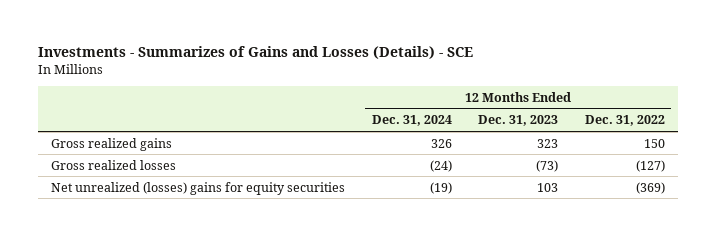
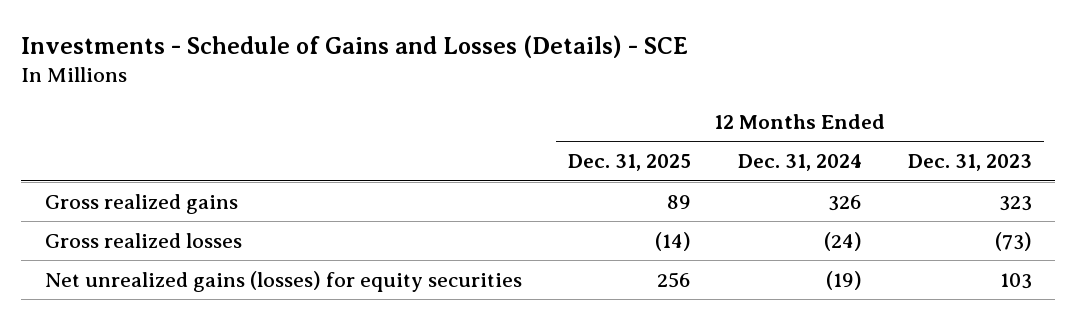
[38,46,474,60] Investments - Summarizes of Gains and Losses (Details) - SCE -> [21,34,689,58] Investments - Schedule of Gains and Losses (Details) - SCE
[584,115,665,127] Dec. 31, 2022 -> none
none -> [568,154,692,172] Dec. 31, 2025
[51,181,346,195] Net unrealized (losses) gains for equity securities -> [44,270,522,292] Net unrealized gains (losses) for equity securities

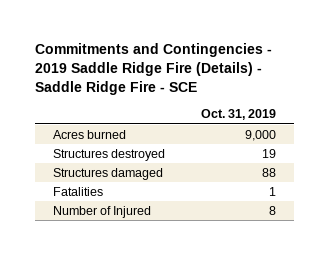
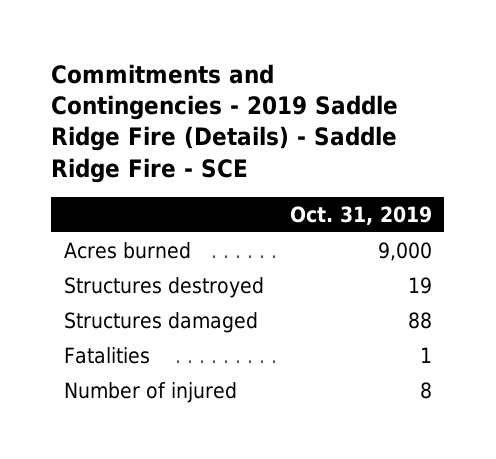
[52,205,151,218] Number of Injured -> [63,381,237,403] Number of injured

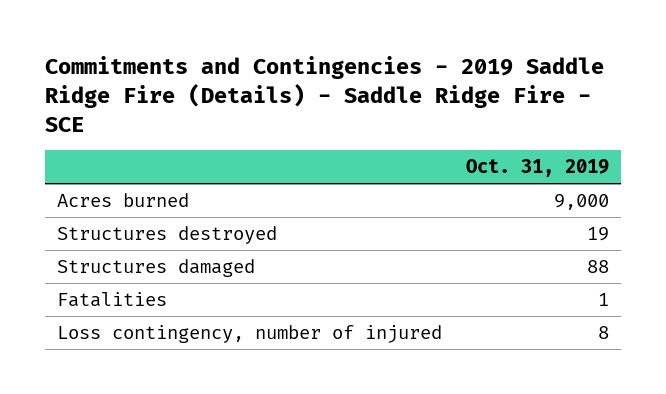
[63,381,237,403] Number of injured -> [56,324,442,343] Loss contingency, number of injured

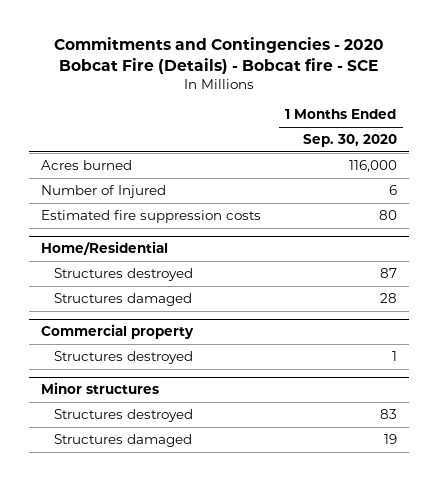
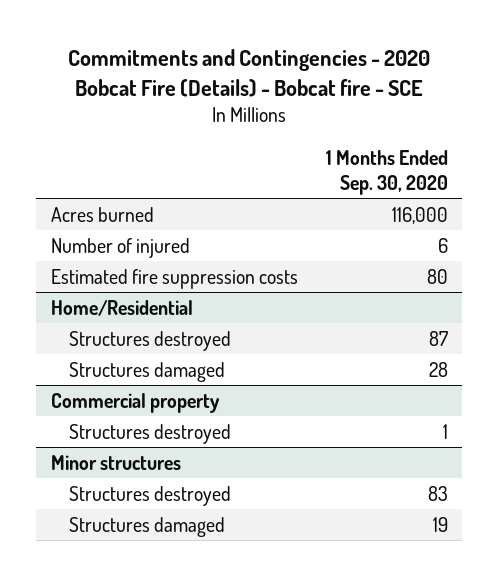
[41,185,167,199] Number of Injured -> [50,237,190,258] Number of injured

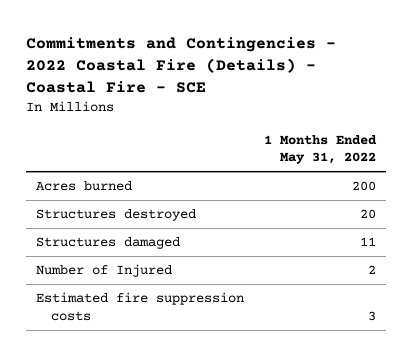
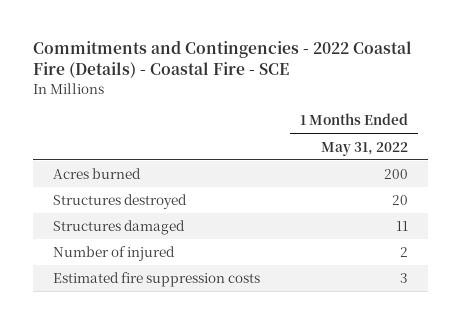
[36,263,173,277] Number of Injured -> [53,246,176,262] Number of injured

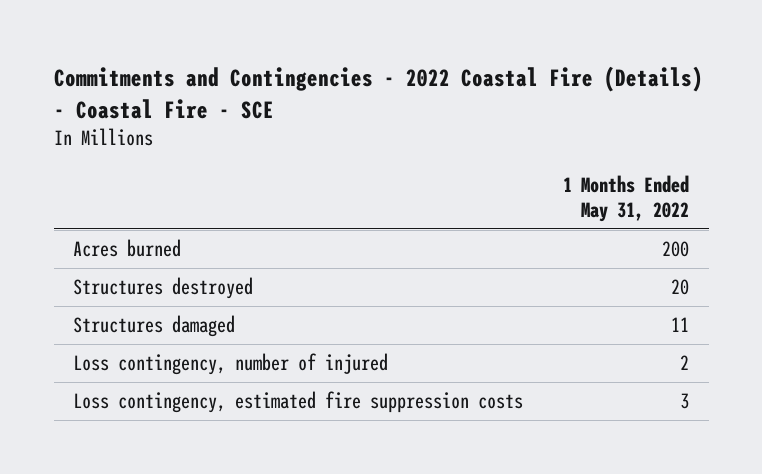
[53,246,176,262] Number of injured -> [73,353,389,376] Loss contingency, number of injured
[53,272,261,288] Estimated fire suppression costs -> [73,391,524,414] Loss contingency, estimated fire suppression costs

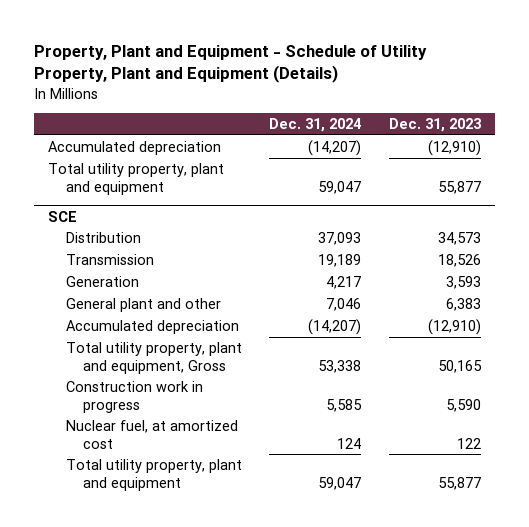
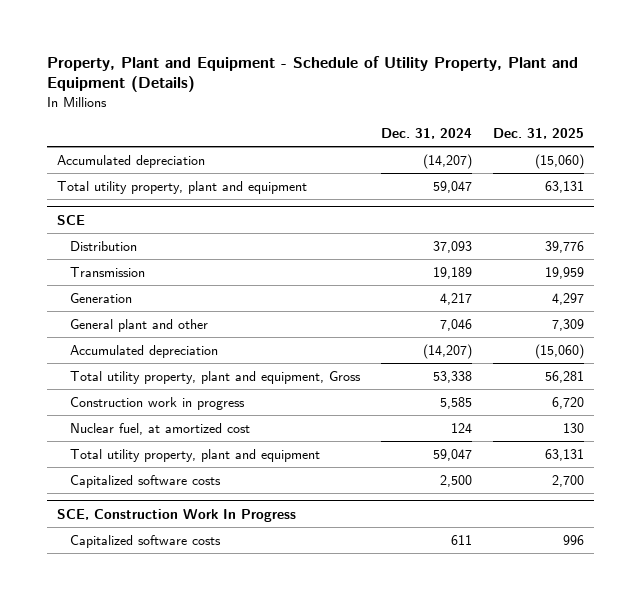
[388,118,481,133] Dec. 31, 2023 -> none
none -> [492,127,584,139] Dec. 31, 2025
none -> [70,474,222,488] Capitalized software costs
none -> [56,508,296,522] SCE, Construction Work In Progress
none -> [70,534,222,548] Capitalized software costs

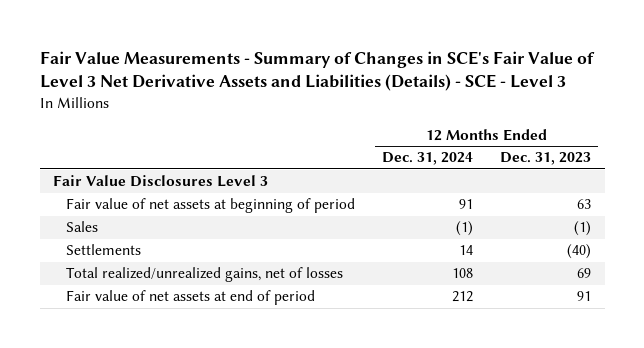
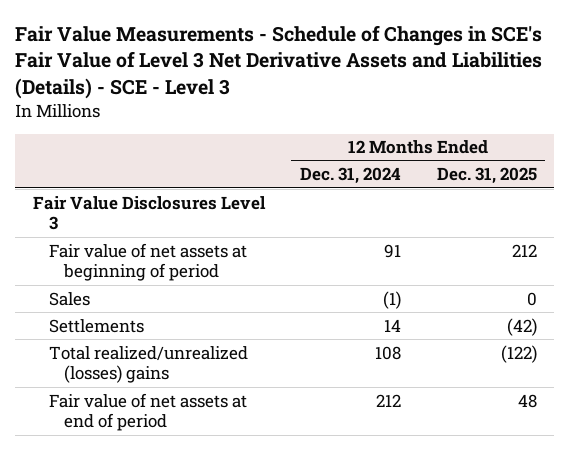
[39,50,595,92] Fair Value Measurements - Summary of Changes in SCE's Fair Value of Level 3 Net Derivative Assets and Liabilities (Details) - SCE - Level 3 -> [14,25,542,99] Fair Value Measurements - Schedule of Changes in SCE's Fair Value of Level 3 Net Derivative Assets and Liabilities (Details) - SCE - Level 3
[500,152,592,166] Dec. 31, 2023 -> none
none -> [436,167,537,185] Dec. 31, 2025
[66,267,344,283] Total realized/unrealized gains, net of losses -> [48,345,248,384] Total realized/unrealized (losses) gains

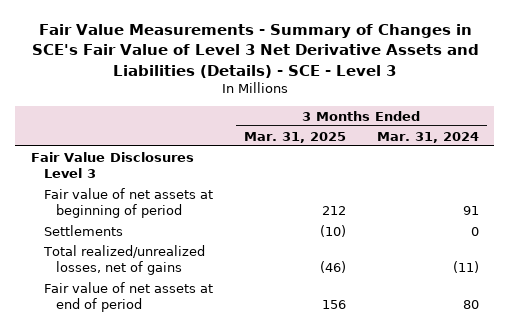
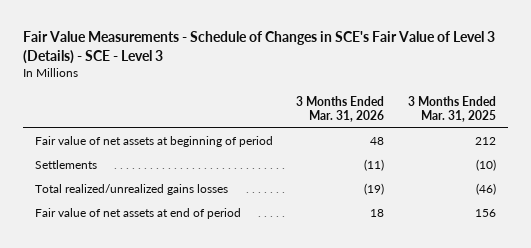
[31,24,479,78] Fair Value Measurements - Summary of Changes in SCE's Fair Value of Level 3 Net Derivative Assets and Liabilities (Details) - SCE - Level 3 -> [22,30,495,64] Fair Value Measurements - Schedule of Changes in SCE's Fair Value of Level 3 (Details) - SCE - Level 3
[376,131,479,143] Mar. 31, 2024 -> none
none -> [296,95,385,123] 3 Months Ended Mar. 31, 2026
[30,151,194,179] Fair Value Disclosures Level 3 -> none
[42,244,205,276] Total realized/unrealized losses, net of gains -> [34,184,228,196] Total realized/unrealized gains losses

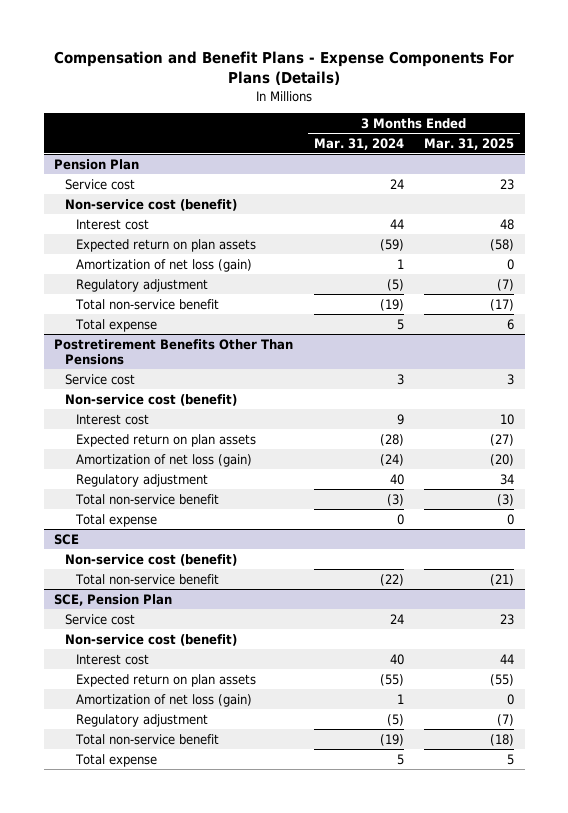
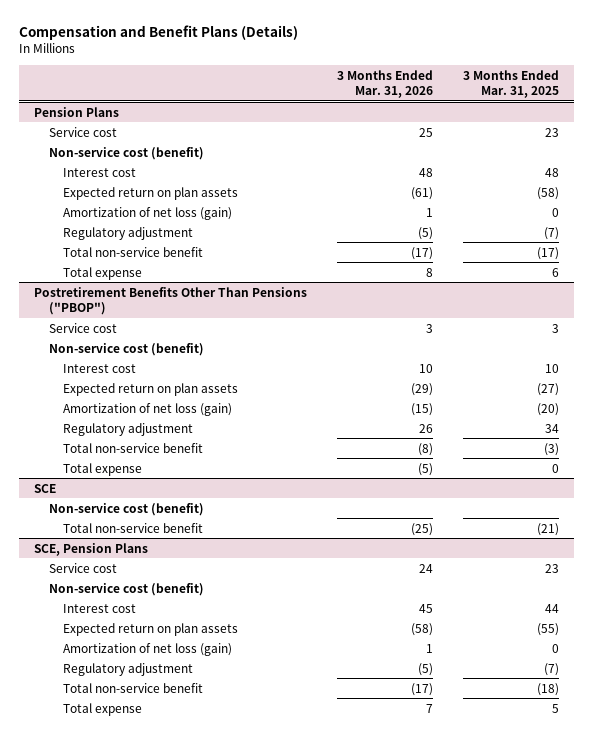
[54,51,515,86] Compensation and Benefit Plans - Expense Components For Plans (Details) -> [18,25,298,41] Compensation and Benefit Plans (Details)
[313,137,404,150] Mar. 31, 2024 -> none
none -> [336,69,433,99] 3 Months Ended Mar. 31, 2026
[53,158,139,170] Pension Plan -> [33,106,119,117] Pension Plans
[53,338,293,365] Postretirement Benefits Other Than Pensions -> [33,286,307,315] Postretirement Benefits Other Than Pensions ("PBOP")
[53,593,172,606] SCE, Pension Plan -> [33,542,148,556] SCE, Pension Plans

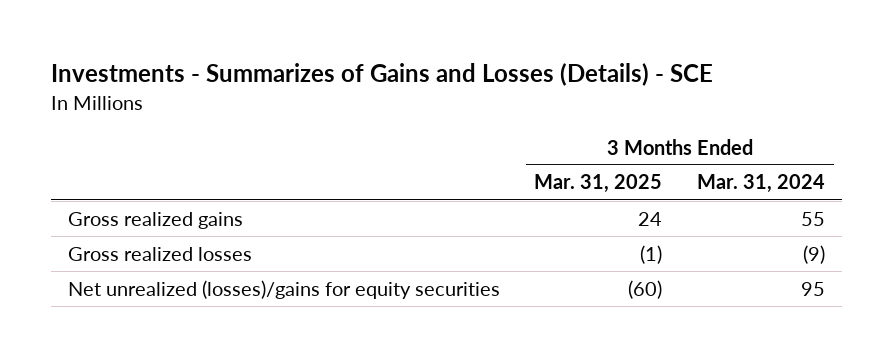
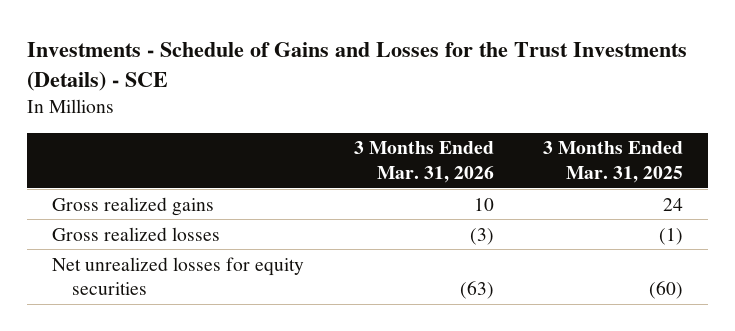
[50,63,713,87] Investments - Summarizes of Gains and Losses (Details) - SCE -> [27,42,688,92] Investments - Schedule of Gains and Losses for the Trust Investments (Details) - SCE
[696,174,825,194] Mar. 31, 2024 -> none
none -> [353,141,494,183] 3 Months Ended Mar. 31, 2026
[68,279,501,299] Net unrealized (losses)/gains for equity securities -> [51,256,304,296] Net unrealized losses for equity securities

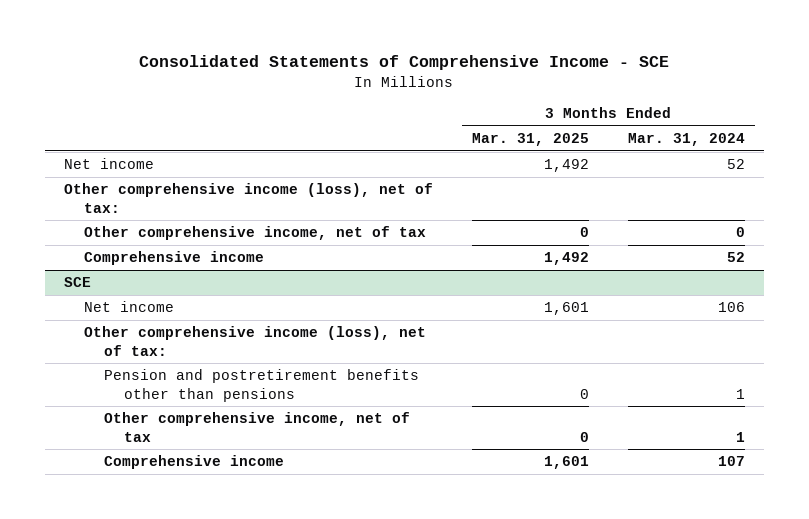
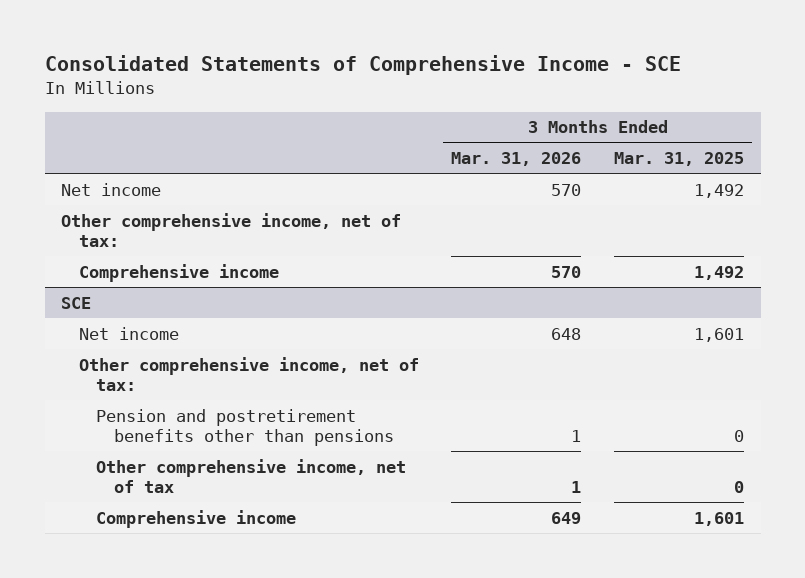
[627,132,745,146] Mar. 31, 2024 -> none
none -> [451,152,582,167] Mar. 31, 2026
[84,226,427,241] Other comprehensive income, net of tax -> none
[64,183,434,213] Other comprehensive income (loss), net of tax: -> [61,212,402,248] Other comprehensive income, net of tax:
[84,326,427,356] Other comprehensive income (loss), net of tax: -> [78,356,419,392] Other comprehensive income, net of tax:

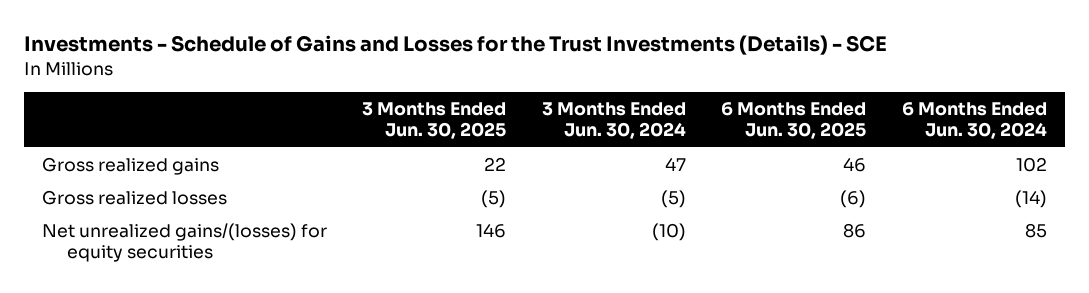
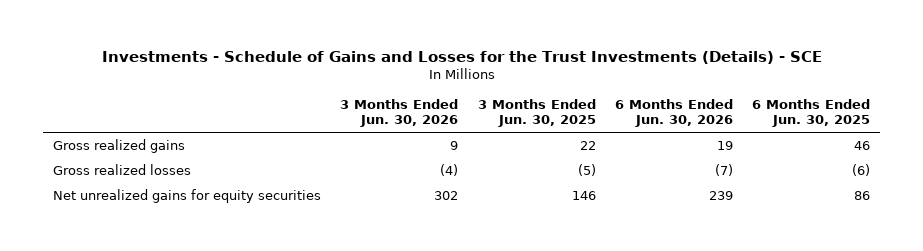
[541,102,686,140] 3 Months Ended Jun. 30, 2024 -> none
[901,102,1047,140] 6 Months Ended Jun. 30, 2024 -> none
none -> [340,98,459,128] 3 Months Ended Jun. 30, 2026
none -> [614,98,733,128] 6 Months Ended Jun. 30, 2026
[41,223,327,263] Net unrealized gains/(losses) for equity securities -> [52,189,321,204] Net unrealized gains for equity securities

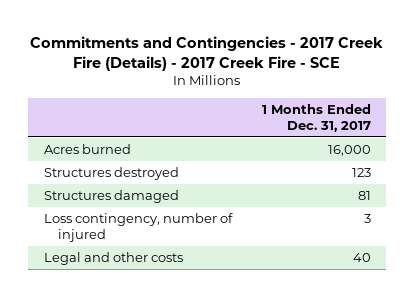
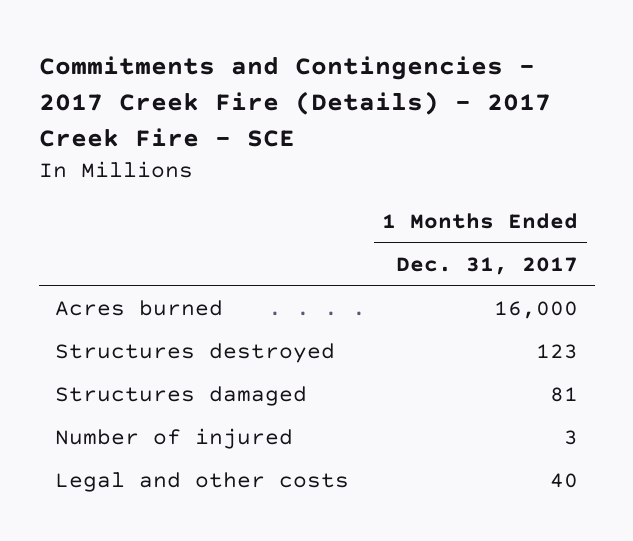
[43,212,233,242] Loss contingency, number of injured -> [55,428,294,450] Number of injured

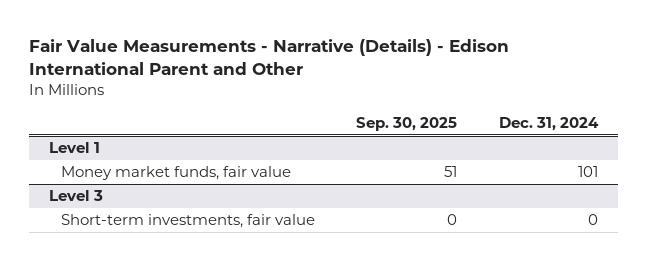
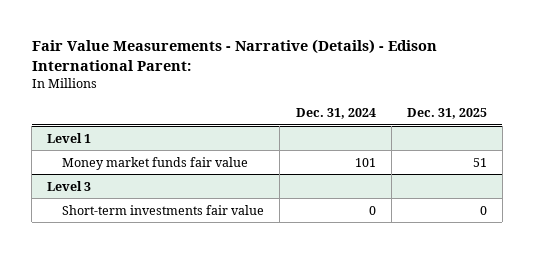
[28,38,509,76] Fair Value Measurements - Narrative (Details) - Edison International Parent and Other -> [31,39,437,71] Fair Value Measurements - Narrative (Details) - Edison International Parent:
[356,116,458,131] Sep. 30, 2025 -> none
none -> [406,107,487,119] Dec. 31, 2025
[60,166,291,181] Money market funds, fair value -> [62,156,249,170] Money market funds fair value
[60,214,315,229] Short-term investments, fair value -> [62,204,265,215] Short-term investments fair value

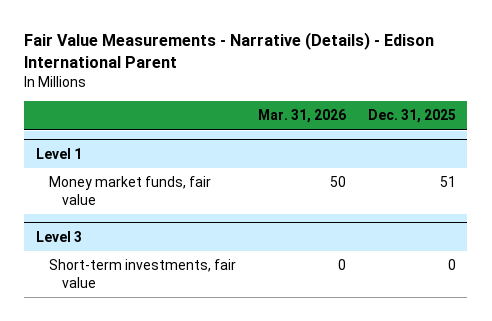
[31,39,437,71] Fair Value Measurements - Narrative (Details) - Edison International Parent: -> [24,32,435,69] Fair Value Measurements - Narrative (Details) - Edison International Parent
[295,107,376,119] Dec. 31, 2024 -> none
none -> [257,109,346,124] Mar. 31, 2026
[62,156,249,170] Money market funds fair value -> [48,176,211,205] Money market funds, fair value
[62,204,265,215] Short-term investments fair value -> [48,259,236,288] Short-term investments, fair value

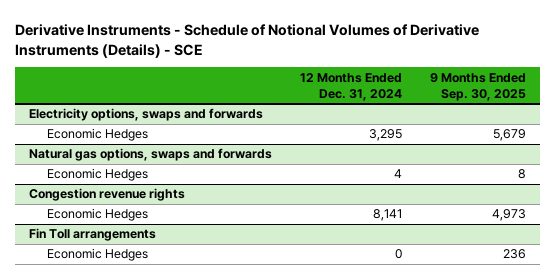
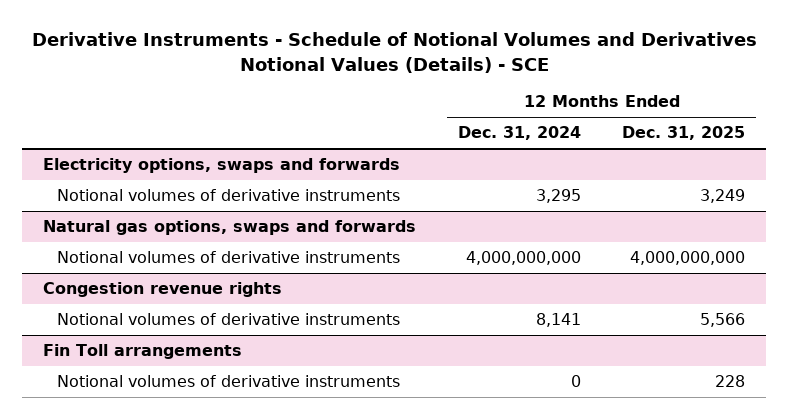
[15,23,480,58] Derivative Instruments - Schedule of Notional Volumes of Derivative Instruments (Details) - SCE -> [32,32,758,73] Derivative Instruments - Schedule of Notional Volumes and Derivatives Notional Values (Details) - SCE
[429,72,526,101] 9 Months Ended Sep. 30, 2025 -> none
none -> [622,126,746,141] Dec. 31, 2025
[46,128,148,142] Economic Hedges -> [56,189,400,202] Notional volumes of derivative instruments
[46,168,148,182] Economic Hedges -> none
none -> [56,251,400,264] Notional volumes of derivative instruments
[46,208,148,222] Economic Hedges -> [56,313,400,326] Notional volumes of derivative instruments
[46,248,148,262] Economic Hedges -> [56,375,400,388] Notional volumes of derivative instruments

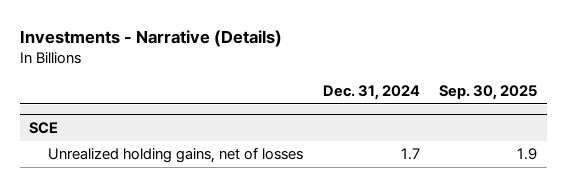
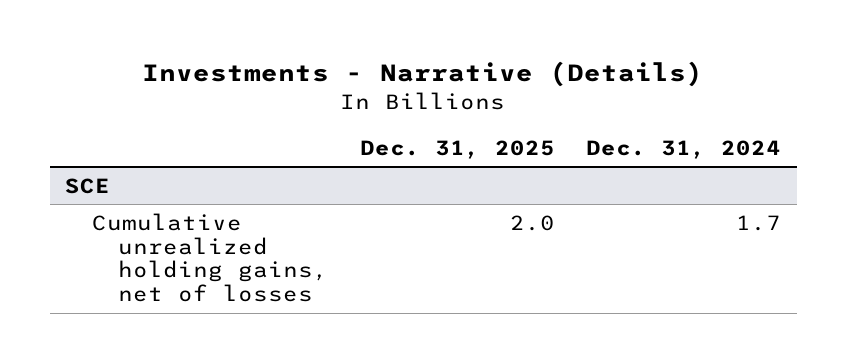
[439,85,538,101] Sep. 30, 2025 -> none
none -> [359,139,555,159] Dec. 31, 2025
[48,147,304,164] Unrealized holding gains, net of losses -> [91,212,328,303] Cumulative unrealized holding gains, net of losses

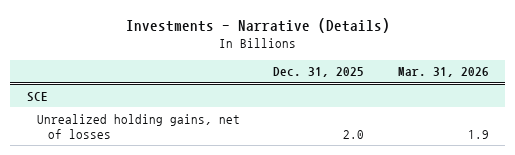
[586,139,782,159] Dec. 31, 2024 -> none
none -> [397,67,489,78] Mar. 31, 2026
[91,212,328,303] Cumulative unrealized holding gains, net of losses -> [37,113,241,139] Unrealized holding gains, net of losses

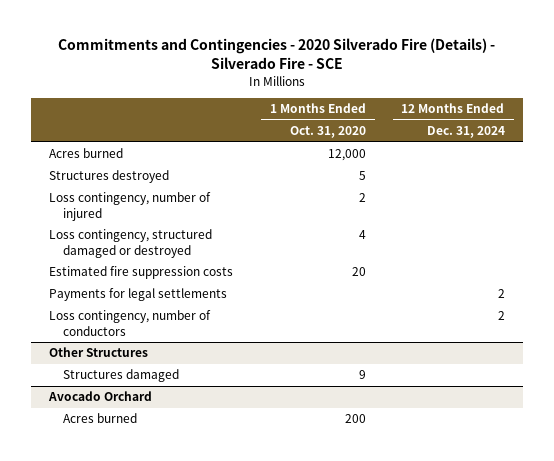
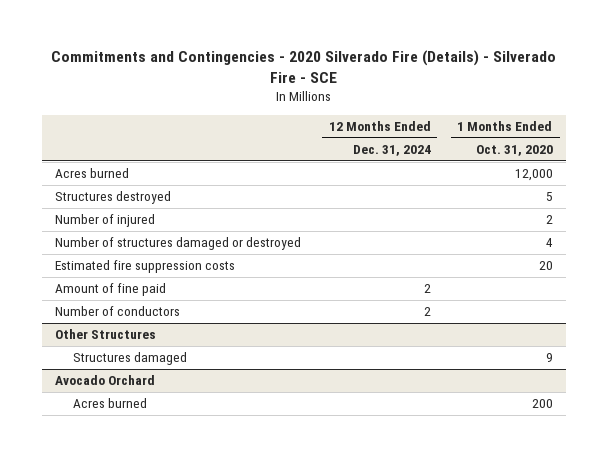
[49,192,212,221] Loss contingency, number of injured -> [55,214,156,228] Number of injured
[49,229,213,258] Loss contingency, structured damaged or destroyed -> [55,237,302,251] Number of structures damaged or destroyed
[49,288,228,302] Payments for legal settlements -> [55,283,167,297] Amount of fine paid
[49,310,212,336] Loss contingency, number of conductors -> [55,306,181,317] Number of conductors

